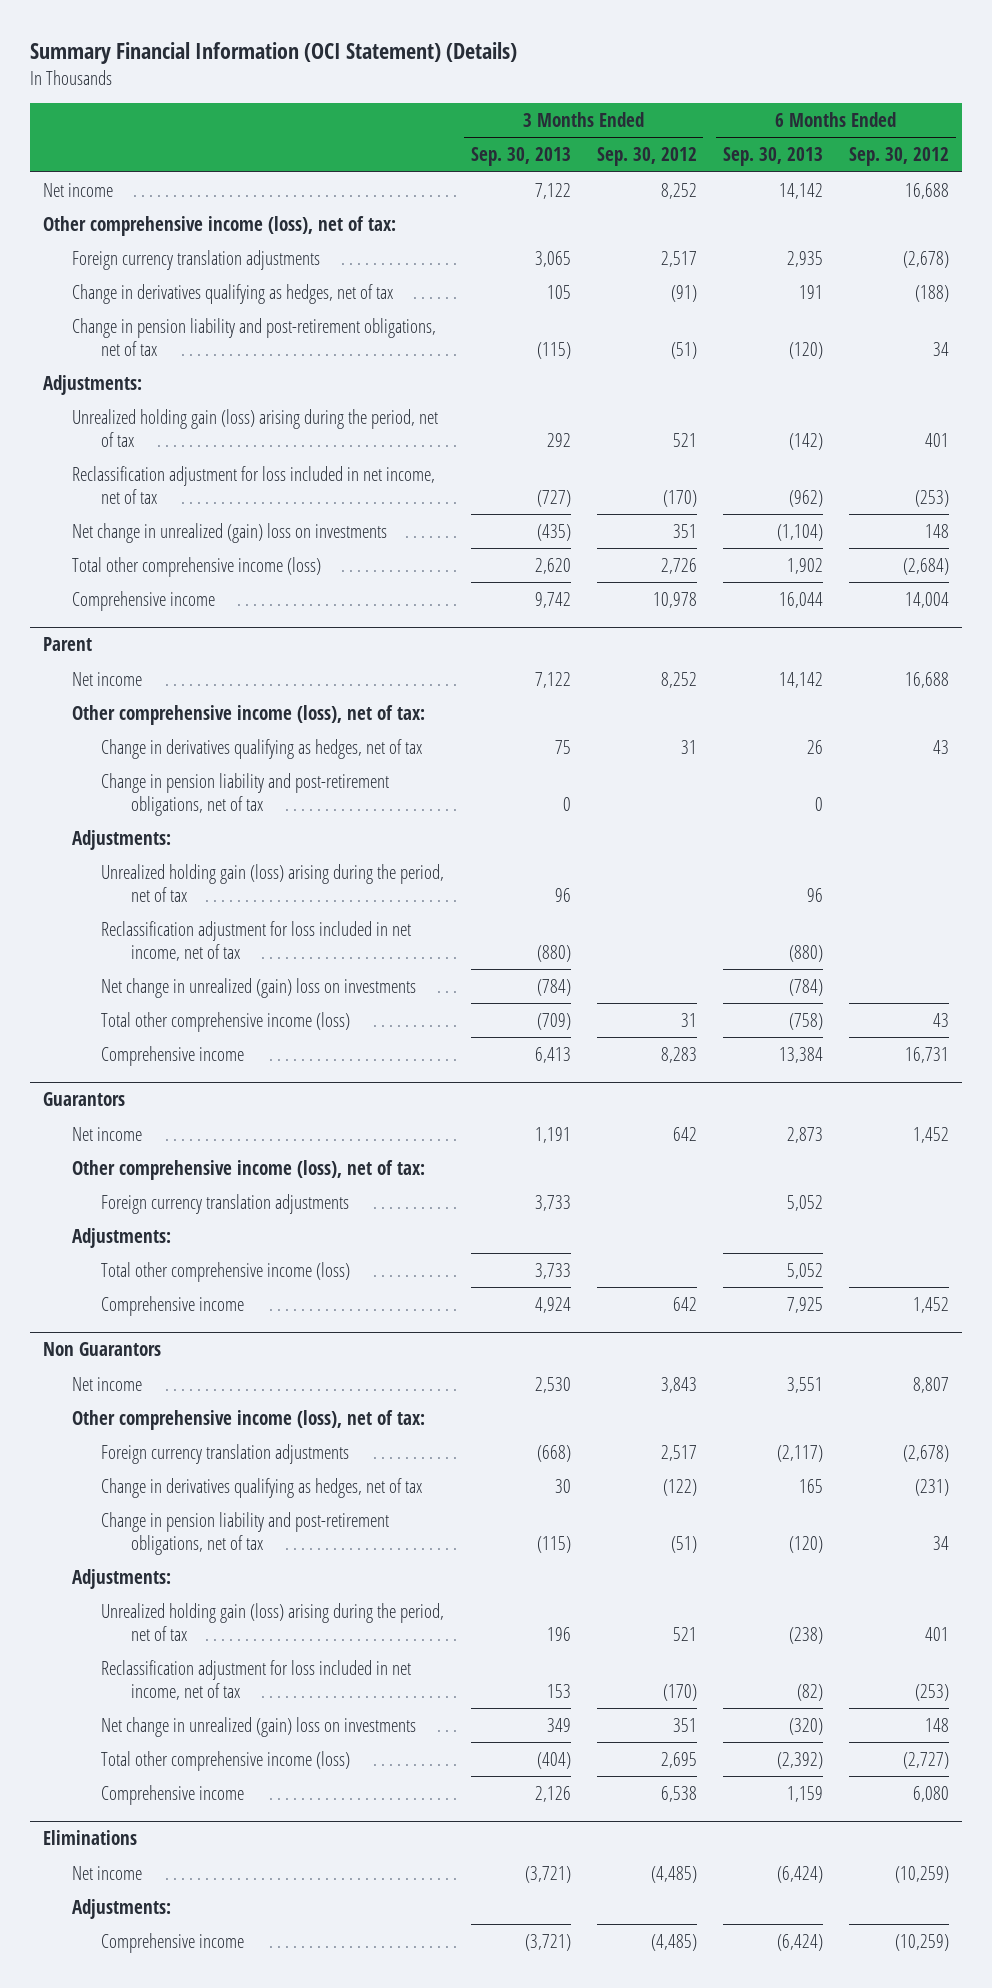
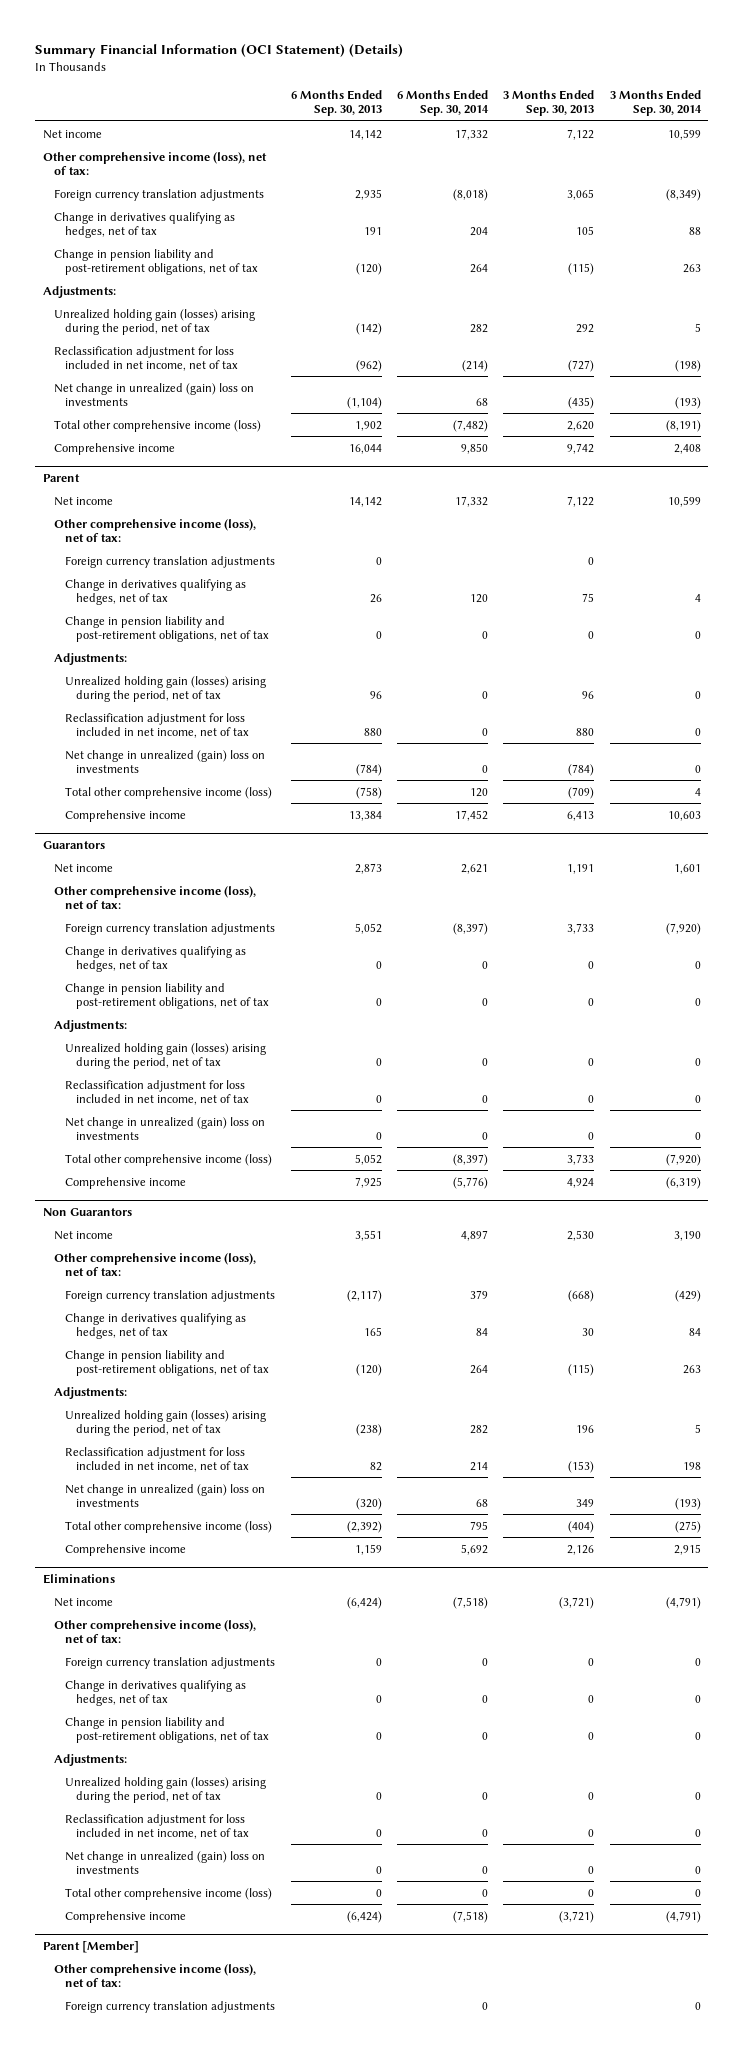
[596,147,697,167] Sep. 30, 2012 -> none
[849,147,950,167] Sep. 30, 2012 -> none
none -> [396,89,489,117] 6 Months Ended Sep. 30, 2014
none -> [609,89,702,117] 3 Months Ended Sep. 30, 2014
[72,408,439,447] Unrealized holding gain (loss) arising during the period, net of tax -> [54,308,256,335] Unrealized holding gain (losses) arising during the period, net of tax
none -> [65,555,276,568] Foreign currency translation adjustments
[101,863,445,902] Unrealized holding gain (loss) arising during the period, net of tax -> [65,675,267,702] Unrealized holding gain (losses) arising during the period, net of tax
[536,944,571,962] (880) -> [576,727,595,736] 880
[788,944,823,962] (880) -> [363,727,382,736] 880
none -> [65,945,247,972] Change in derivatives qualifying as hedges, net of tax
none -> [65,982,270,1009] Change in pension liability and post-retirement obligations, net of tax
none -> [65,1042,267,1069] Unrealized holding gain (losses) arising during the period, net of tax
none -> [65,1079,250,1105] Reclassification adjustment for loss included in net income, net of tax
none -> [65,1116,266,1140] Net change in unrealized (gain) loss on investments
[101,1602,445,1641] Unrealized holding gain (loss) arising during the period, net of tax -> [65,1409,267,1436] Unrealized holding gain (losses) arising during the period, net of tax
[546,1683,571,1698] 153 -> [568,1460,595,1473] (153)
[796,1683,823,1701] (82) -> [369,1461,382,1471] 82
none -> [54,1619,257,1643] Other comprehensive income (loss), net of tax:
none -> [65,1656,276,1669] Foreign currency translation adjustments
none -> [65,1679,247,1706] Change in derivatives qualifying as hedges, net of tax
none -> [65,1716,270,1743] Change in pension liability and post-retirement obligations, net of tax
none -> [65,1776,267,1803] Unrealized holding gain (losses) arising during the period, net of tax
none -> [65,1813,250,1839] Reclassification adjustment for loss included in net income, net of tax
none -> [65,1850,266,1874] Net change in unrealized (gain) loss on investments
none -> [65,1887,273,1900] Total other comprehensive income (loss)
none -> [42,1940,139,1953] Parent [Member]
none -> [54,1963,257,1987] Other comprehensive income (loss), net of tax:
none -> [65,2000,276,2013] Foreign currency translation adjustments

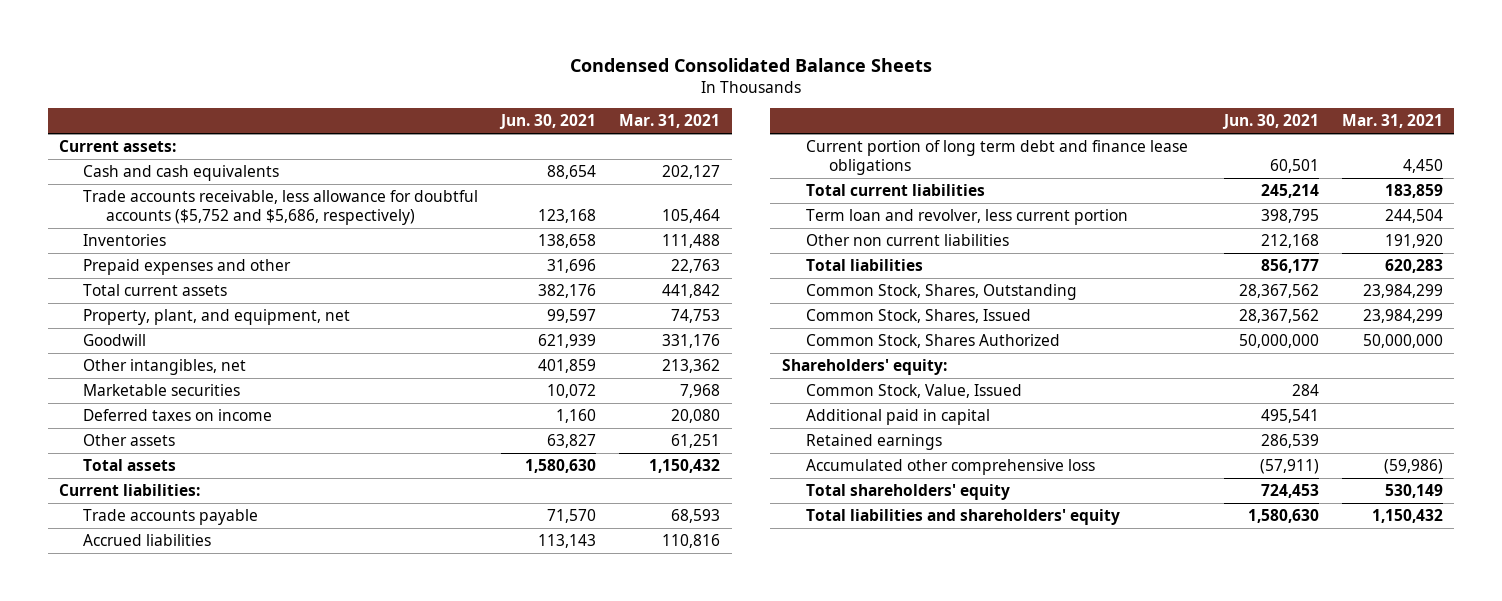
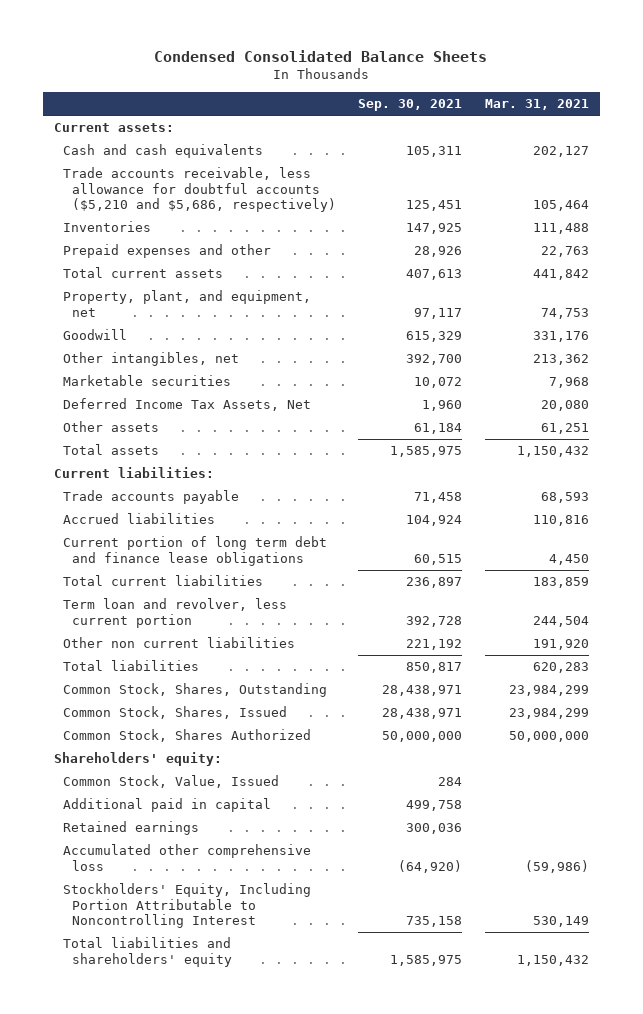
[498,114,596,130] Jun. 30, 2021 -> none
none -> [358,99,463,112] Sep. 30, 2021
[82,190,478,226] Trade accounts receivable, less allowance for doubtful accounts ($5,752 and $5,686, respectively) -> [62,167,336,212] Trade accounts receivable, less allowance for doubtful accounts ($5,210 and $5,686, respectively)
[82,409,272,422] Deferred taxes on income -> [62,398,311,412] Deferred Income Tax Assets, Net
[805,484,1010,501] Total shareholders' equity -> [62,883,311,928] Stockholders' Equity, Including Portion Attributable to Noncontrolling Interest

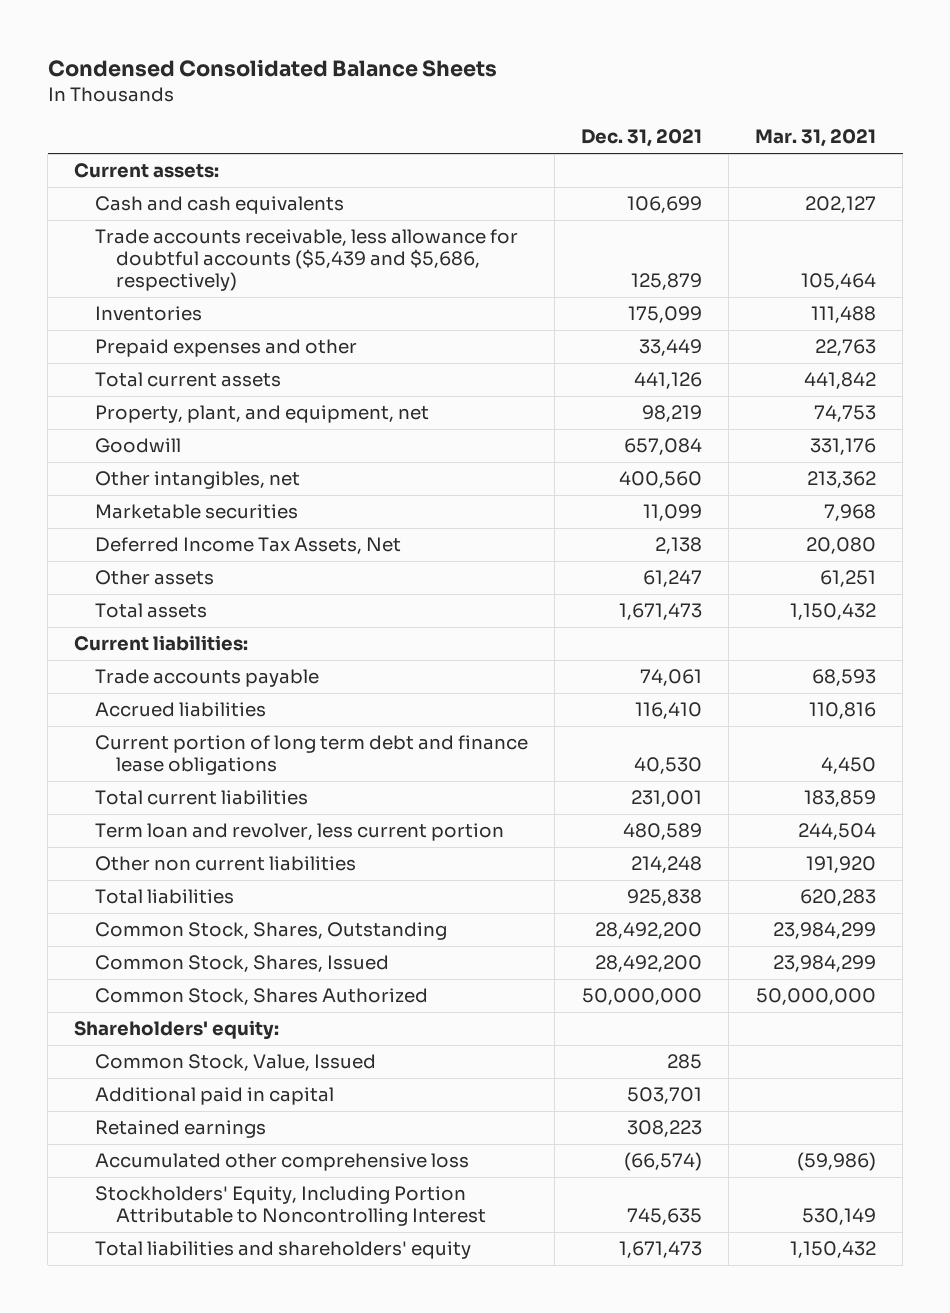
[358,99,463,112] Sep. 30, 2021 -> none
none -> [581,129,703,148] Dec. 31, 2021
[62,167,336,212] Trade accounts receivable, less allowance for doubtful accounts ($5,210 and $5,686, respectively) -> [94,229,518,291] Trade accounts receivable, less allowance for doubtful accounts ($5,439 and $5,686, respectively)

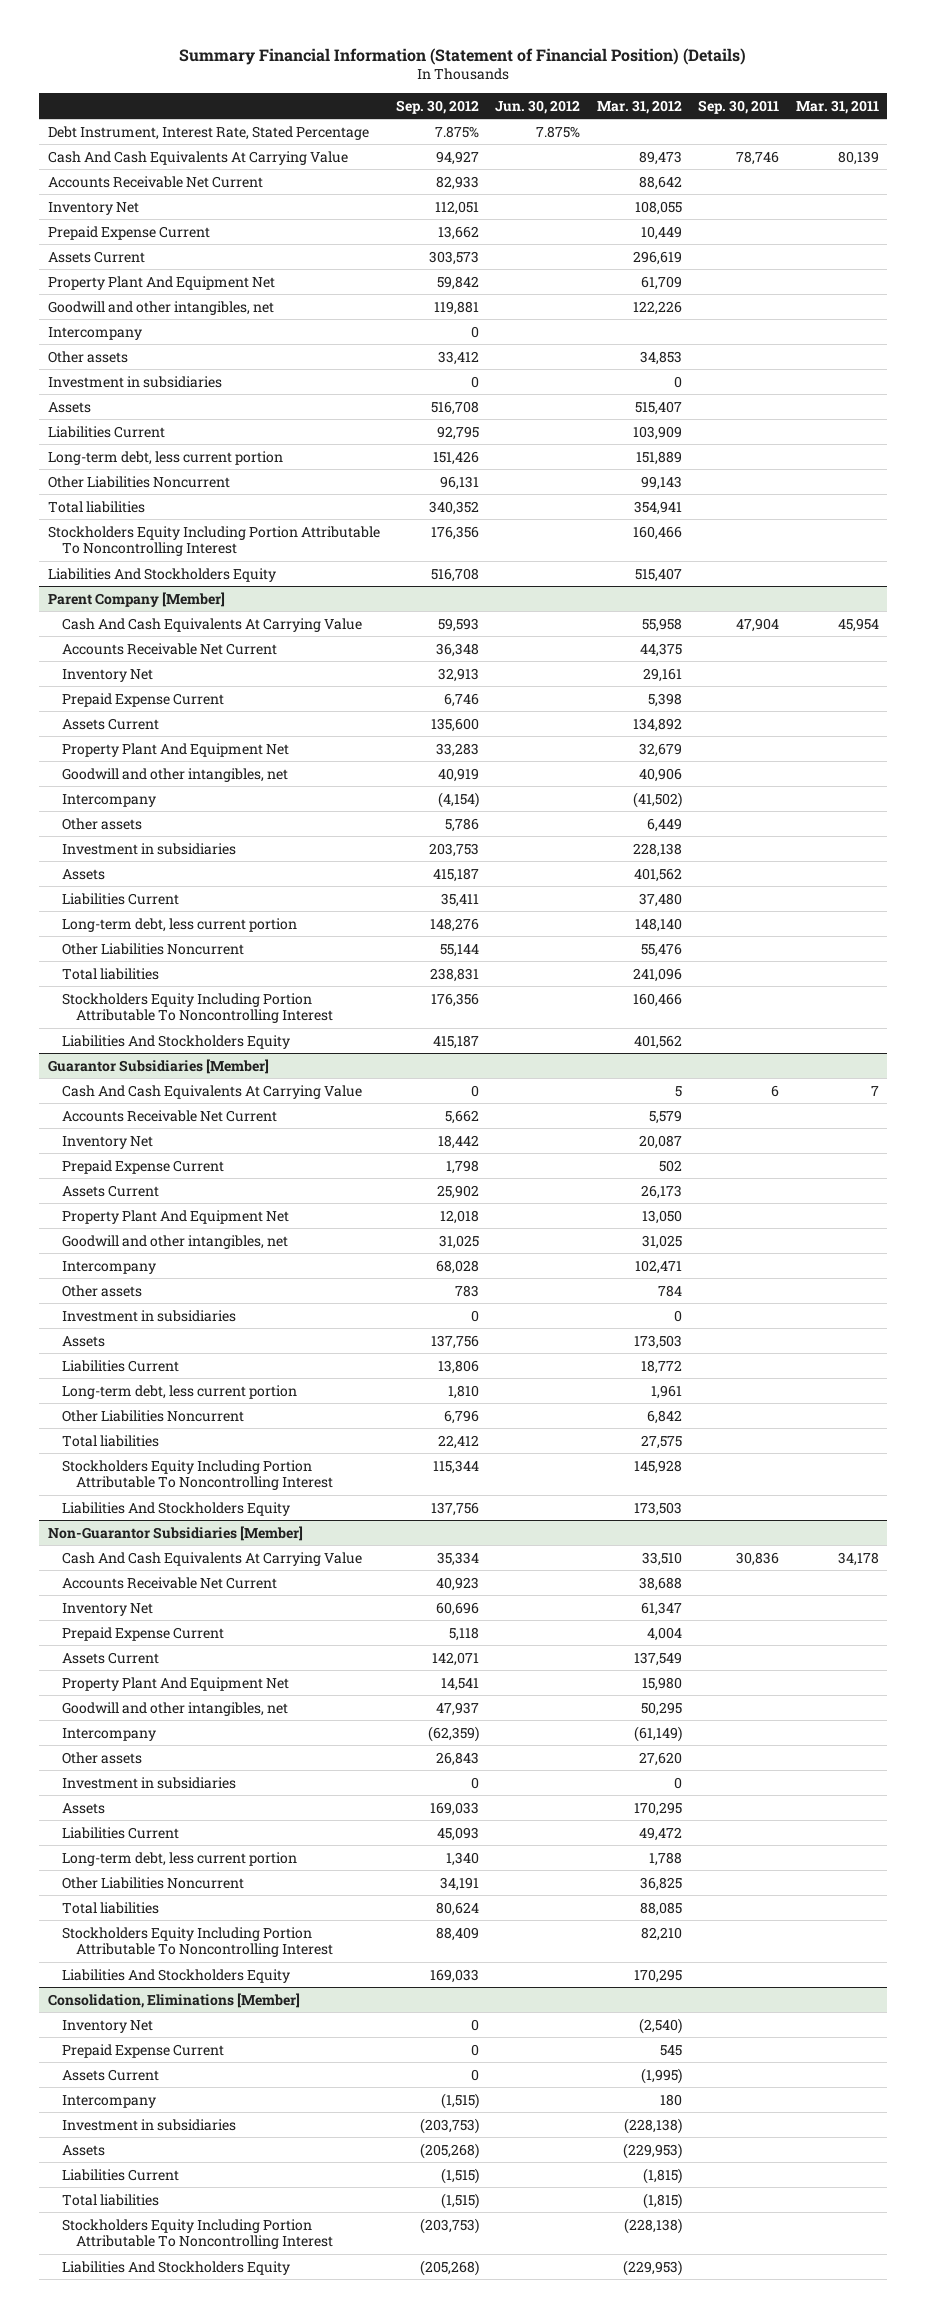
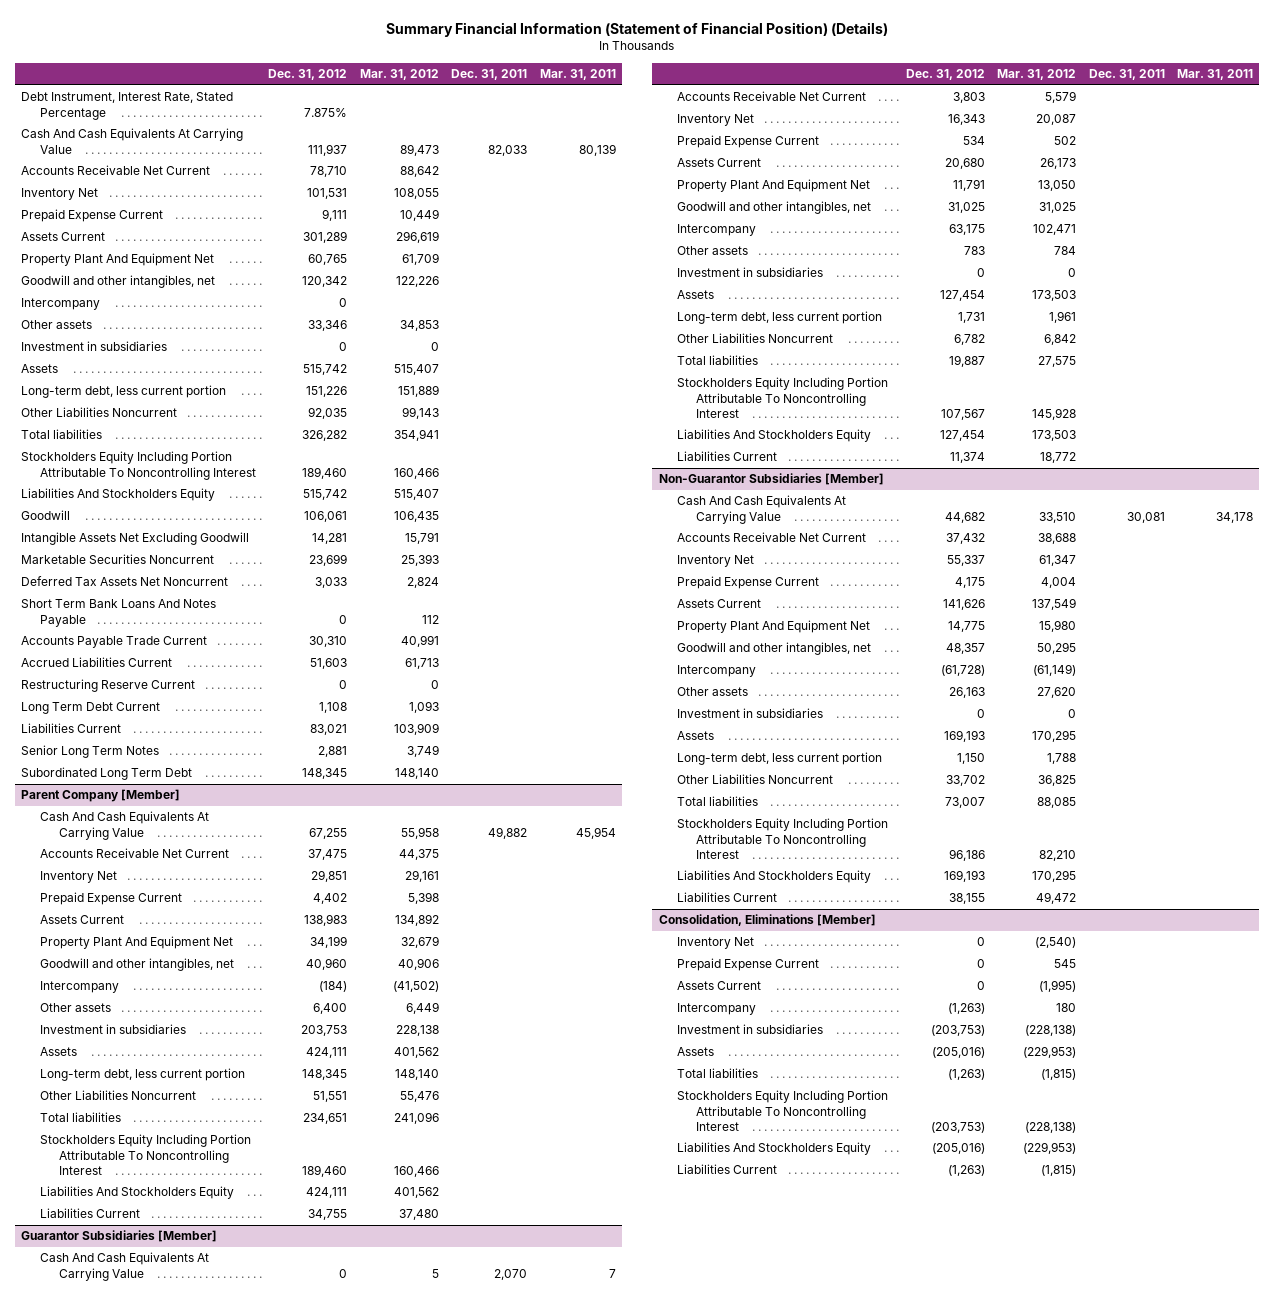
[396,99,480,114] Sep. 30, 2012 -> none
[495,99,581,114] Jun. 30, 2012 -> none
[698,99,780,114] Sep. 30, 2011 -> none
none -> [268,68,348,80] Dec. 31, 2012
none -> [451,68,528,80] Dec. 31, 2011
none -> [21,510,71,521] Goodwill
none -> [21,532,250,546] Intangible Assets Net Excluding Goodwill
none -> [21,554,215,565] Marketable Securities Noncurrent
none -> [21,576,229,587] Deferred Tax Assets Net Noncurrent
none -> [21,599,217,627] Short Term Bank Loans And Notes Payable
none -> [21,636,208,649] Accounts Payable Trade Current
none -> [21,657,173,668] Accrued Liabilities Current
none -> [21,679,196,693] Restructuring Reserve Current
none -> [21,702,161,715] Long Term Debt Current
[47,425,165,438] Liabilities Current -> [21,723,122,734] Liabilities Current
none -> [21,745,160,759] Senior Long Term Notes
none -> [21,767,193,781] Subordinated Long Term Debt
[62,892,180,905] Liabilities Current -> [40,1208,141,1219] Liabilities Current
[62,1359,180,1372] Liabilities Current -> [677,451,778,462] Liabilities Current
[62,1826,180,1839] Liabilities Current -> [677,892,778,903] Liabilities Current
[62,2168,180,2181] Liabilities Current -> [677,1164,778,1175] Liabilities Current

